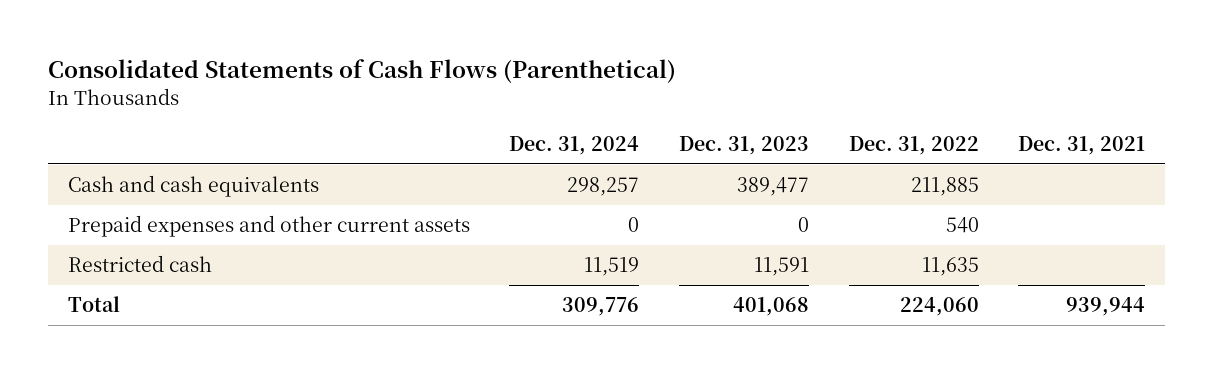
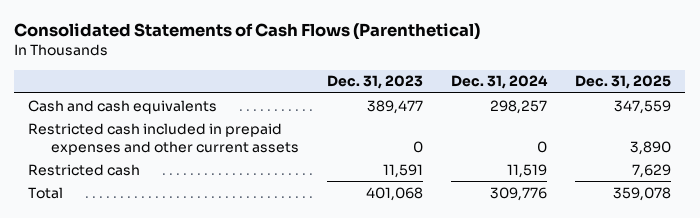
[848,136,979,156] Dec. 31, 2022 -> none
[1018,136,1146,156] Dec. 31, 2021 -> none
none -> [575,75,672,90] Dec. 31, 2025
[67,214,470,237] Prepaid expenses and other current assets -> [28,122,299,155] Restricted cash included in prepaid expenses and other current assets

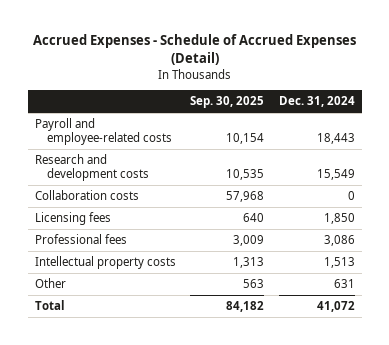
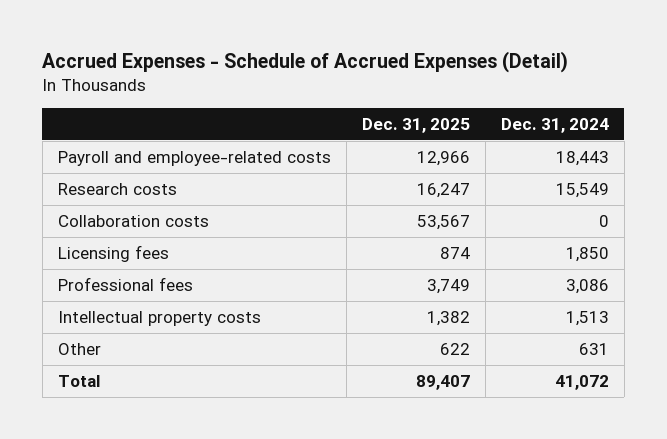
[190,96,265,109] Sep. 30, 2025 -> none
none -> [361,117,470,133] Dec. 31, 2025
[34,154,149,181] Research and development costs -> [57,182,177,195] Research costs

